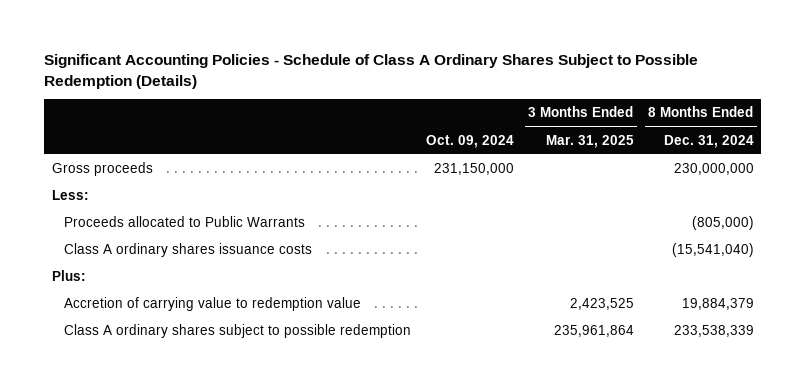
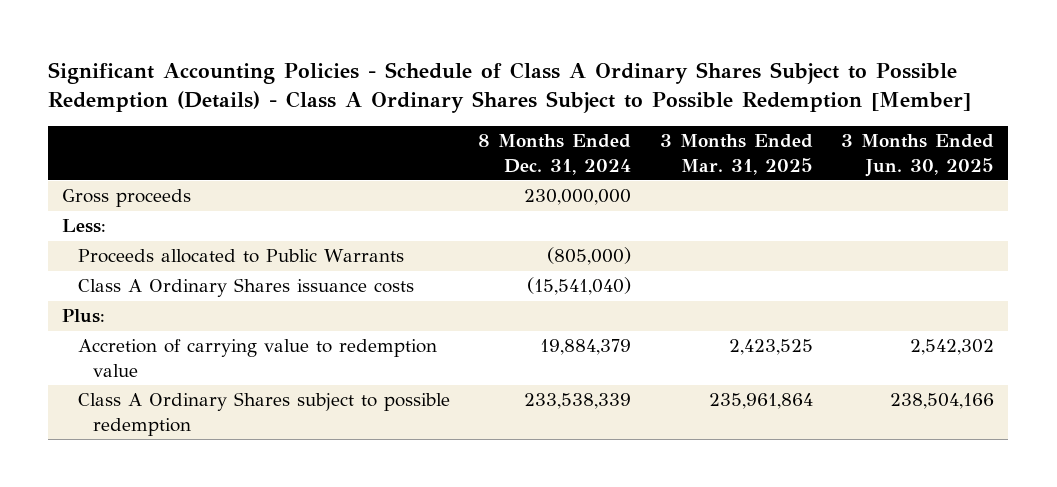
[44,53,699,89] Significant Accounting Policies - Schedule of Class A Ordinary Shares Subject to Possible Redemption (Details) -> [48,61,972,113] Significant Accounting Policies - Schedule of Class A Ordinary Shares Subject to Possible Redemption (Details) - Class A Ordinary Shares Subject to Possible Redemption [Member]
[425,134,514,148] Oct. 09, 2024 -> none
none -> [841,134,995,177] 3 Months Ended Jun. 30, 2025
[63,243,312,258] Class A ordinary shares issuance costs -> [77,278,414,298] Class A Ordinary Shares issuance costs
[63,324,411,339] Class A ordinary shares subject to possible redemption -> [77,392,450,436] Class A Ordinary Shares subject to possible redemption

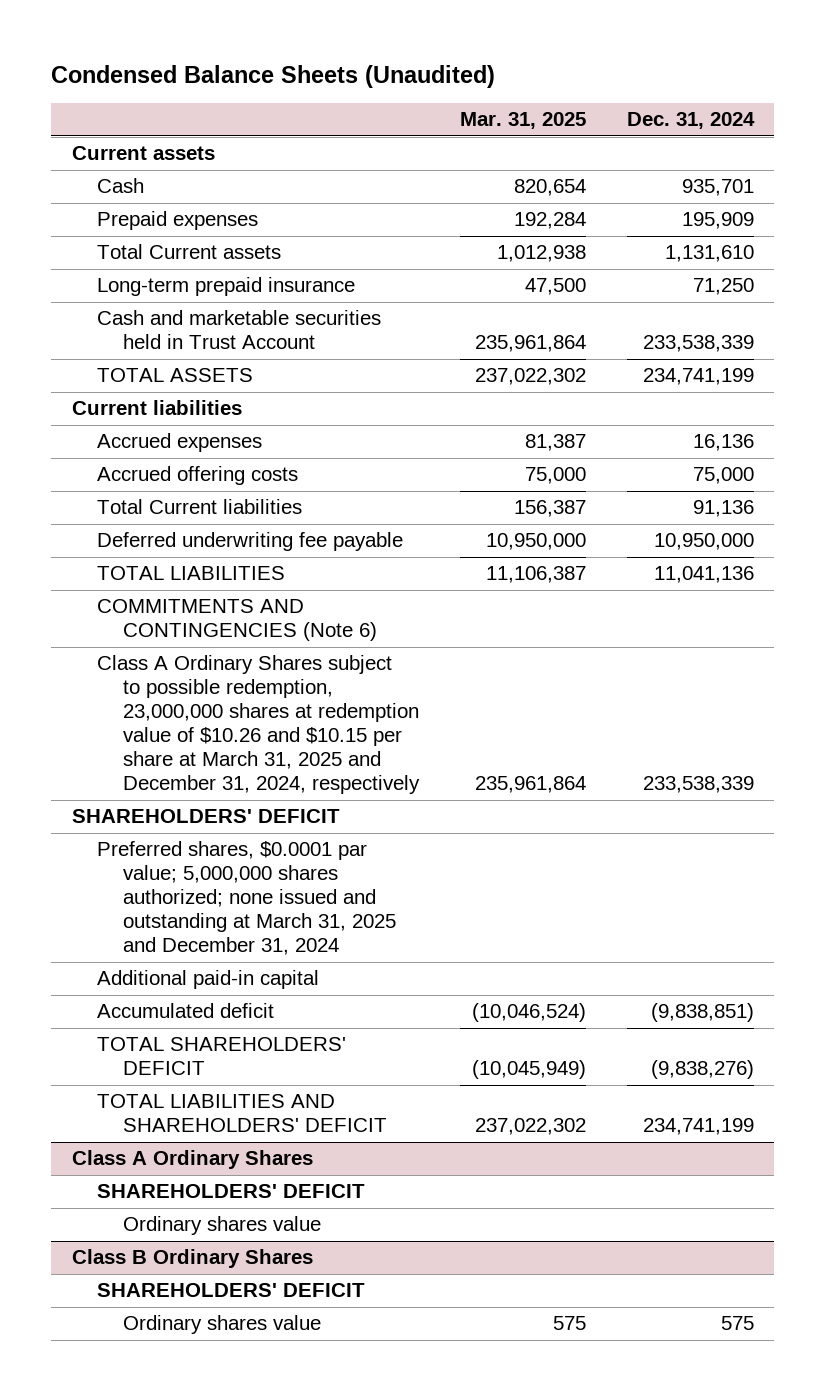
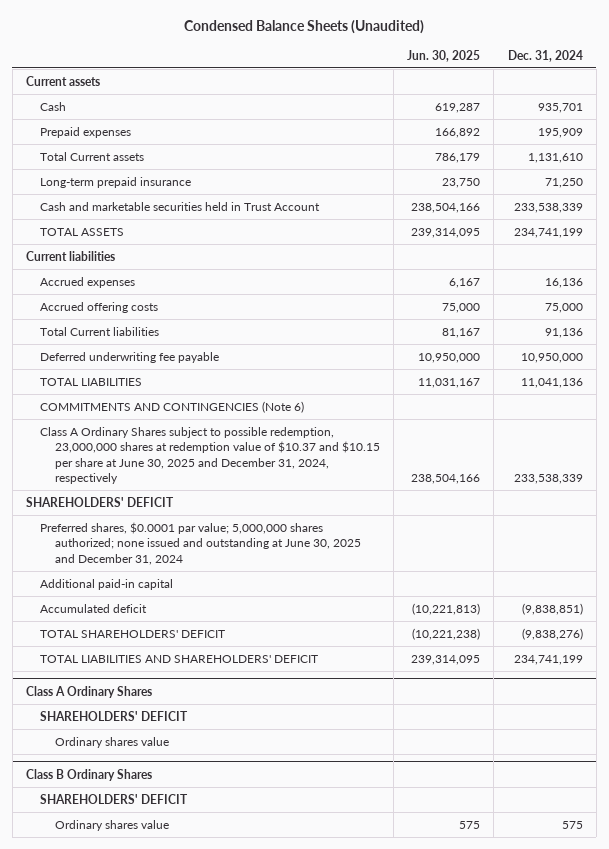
[460,112,587,130] Mar. 31, 2025 -> none
none -> [407,49,481,62] Jun. 30, 2025
[97,655,421,795] Class A Ordinary Shares subject to possible redemption, 23,000,000 shares at redemption value of $10.26 and $10.15 per share at March 31, 2025 and December 31, 2024, respectively -> [40,426,380,485] Class A Ordinary Shares subject to possible redemption, 23,000,000 shares at redemption value of $10.37 and $10.15 per share at June 30, 2025 and December 31, 2024, respectively
[97,841,397,956] Preferred shares, $0.0001 par value; 5,000,000 shares authorized; none issued and outstanding at March 31, 2025 and December 31, 2024 -> [40,521,361,565] Preferred shares, $0.0001 par value; 5,000,000 shares authorized; none issued and outstanding at June 30, 2025 and December 31, 2024

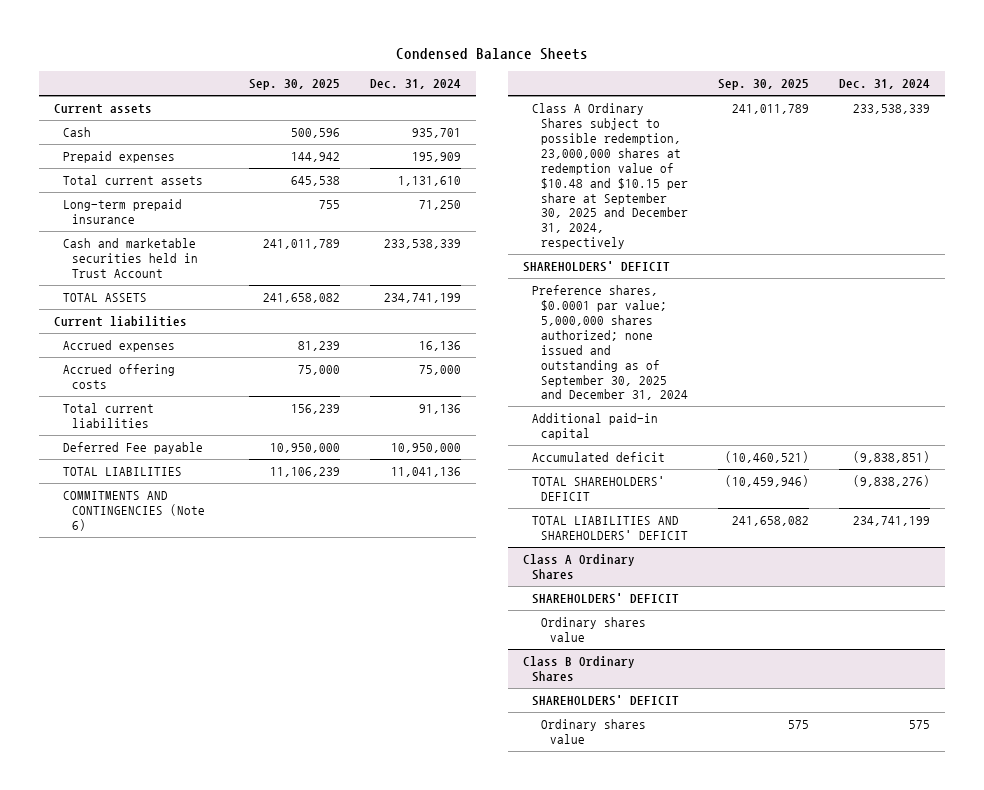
[184,19,425,34] Condensed Balance Sheets (Unaudited) -> [395,48,588,61] Condensed Balance Sheets
[407,49,481,62] Jun. 30, 2025 -> none
none -> [249,79,341,91] Sep. 30, 2025
[40,151,145,161] Total Current assets -> [63,175,204,186] Total current assets
[40,326,160,336] Total Current liabilities -> [63,403,155,428] Total current liabilities
[40,351,220,363] Deferred underwriting fee payable -> [63,442,204,455] Deferred Fee payable
[40,426,380,485] Class A Ordinary Shares subject to possible redemption, 23,000,000 shares at redemption value of $10.37 and $10.15 per share at June 30, 2025 and December 31, 2024, respectively -> [531,103,688,250] Class A Ordinary Shares subject to possible redemption, 23,000,000 shares at redemption value of $10.48 and $10.15 per share at September 30, 2025 and December 31, 2024, respectively
[40,521,361,565] Preferred shares, $0.0001 par value; 5,000,000 shares authorized; none issued and outstanding at June 30, 2025 and December 31, 2024 -> [531,285,688,401] Preference shares, $0.0001 par value; 5,000,000 shares authorized; none issued and outstanding as of September 30, 2025 and December 31, 2024

